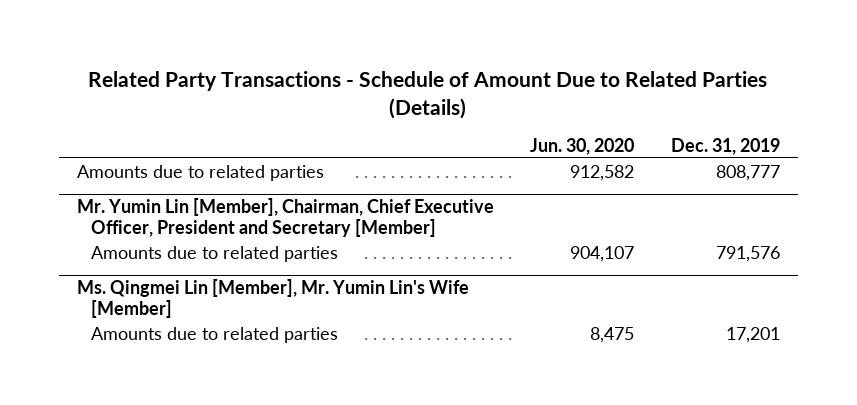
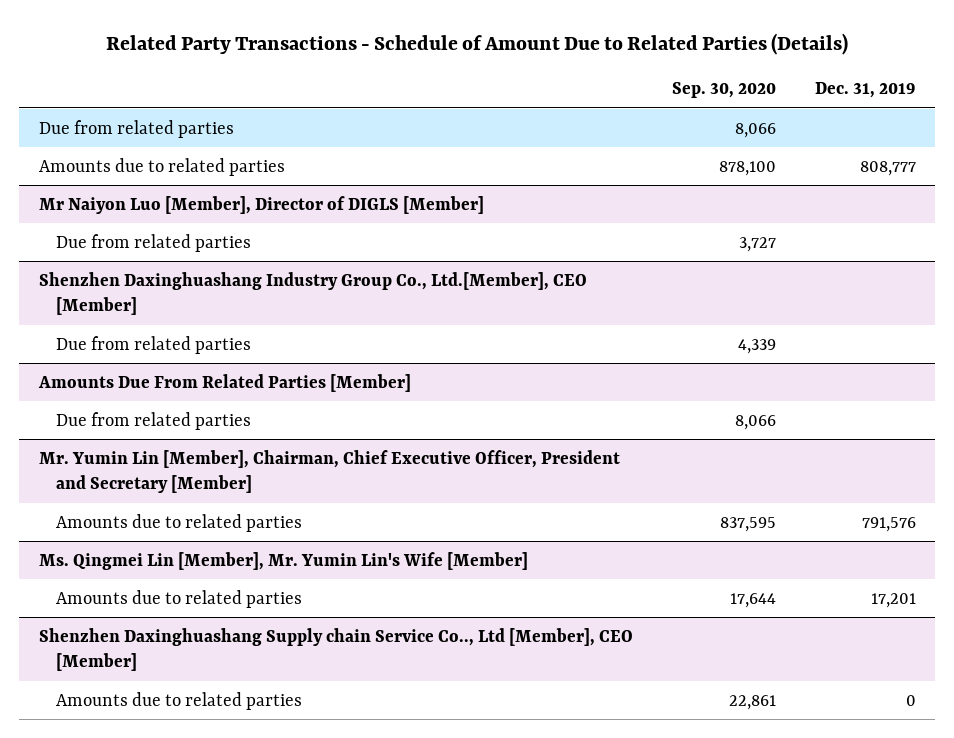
[530,137,635,155] Jun. 30, 2020 -> none
none -> [671,82,776,99] Sep. 30, 2020
none -> [38,119,234,138] Due from related parties
none -> [38,195,484,214] Mr Naiyon Luo [Member], Director of DIGLS [Member]
none -> [56,233,252,252] Due from related parties
none -> [38,271,587,316] Shenzhen Daxinghuashang Industry Group Co., Ltd.[Member], CEO [Member]
none -> [56,335,252,354] Due from related parties
none -> [37,373,411,392] Amounts Due From Related Parties [Member]
none -> [56,411,252,430] Due from related parties
none -> [38,627,633,672] Shenzhen Daxinghuashang Supply chain Service Co.., Ltd [Member], CEO [Member]
none -> [56,691,303,710] Amounts due to related parties

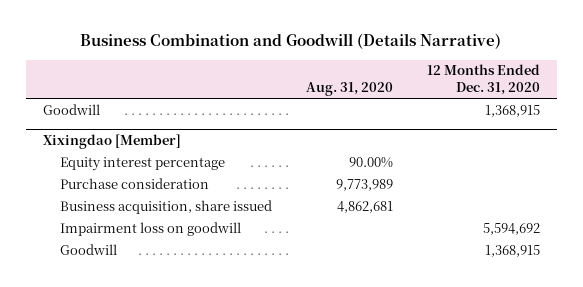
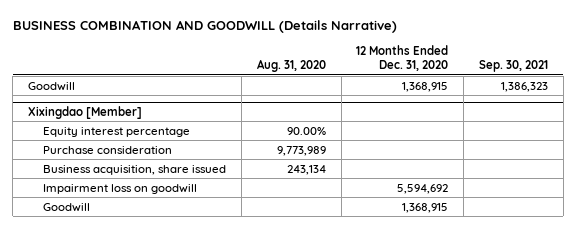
[80,33,502,50] Business Combination and Goodwill (Details Narrative) -> [12,20,397,34] BUSINESS COMBINATION AND GOODWILL (Details Narrative)
none -> [479,60,549,73] Sep. 30, 2021
[336,200,393,213] 4,862,681 -> [286,164,326,175] 243,134

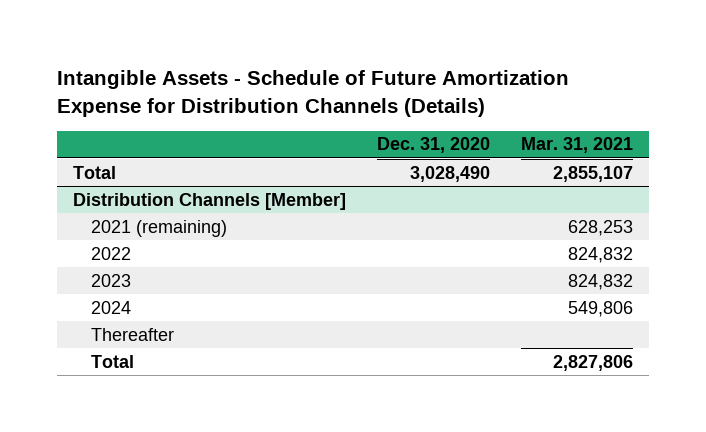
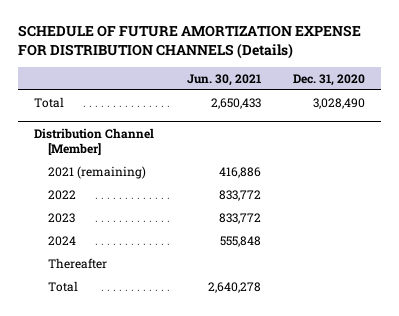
[57,69,570,117] Intangible Assets - Schedule of Future Amortization Expense for Distribution Channels (Details) -> [17,25,361,59] SCHEDULE OF FUTURE AMORTIZATION EXPENSE FOR DISTRIBUTION CHANNELS (Details)
[521,137,634,154] Mar. 31, 2021 -> none
none -> [186,73,261,86] Jun. 30, 2021
[72,192,346,210] Distribution Channels [Member] -> [33,127,154,155] Distribution Channel [Member]

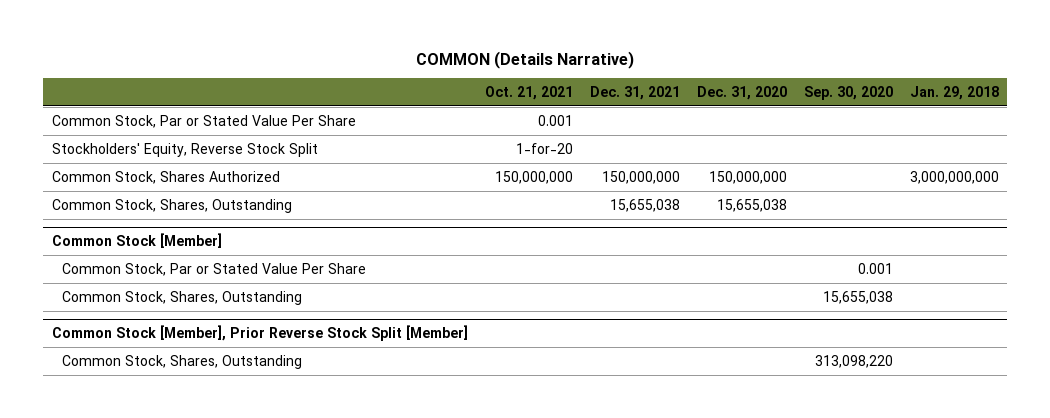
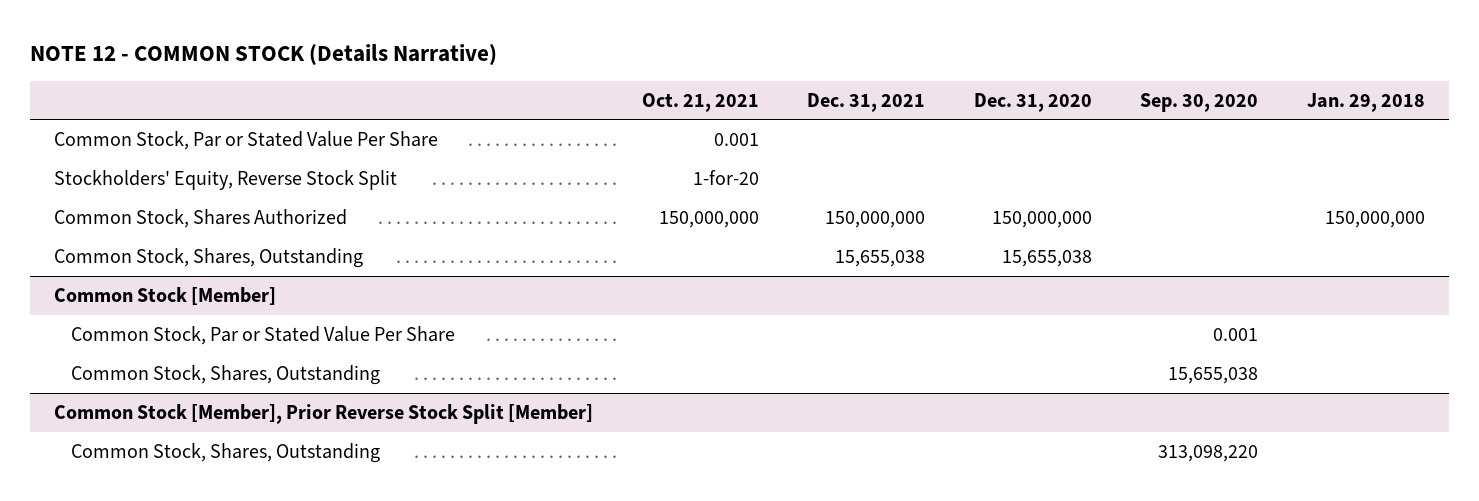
[416,50,635,69] COMMON (Details Narrative) -> [29,43,497,66] NOTE 12 - COMMON STOCK (Details Narrative)
[909,170,999,184] 3,000,000,000 -> [1324,210,1425,228] 150,000,000

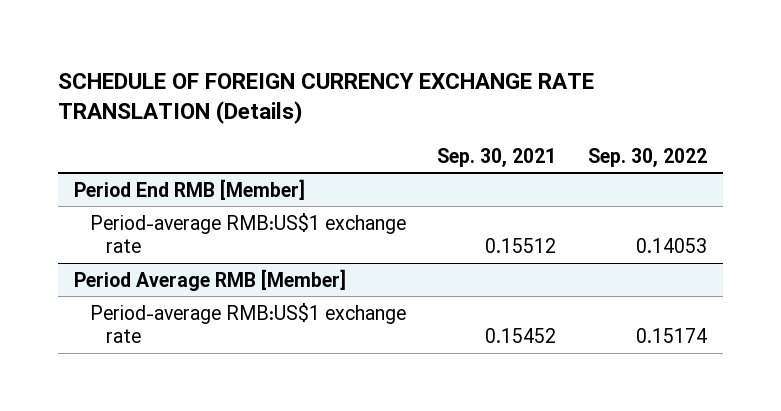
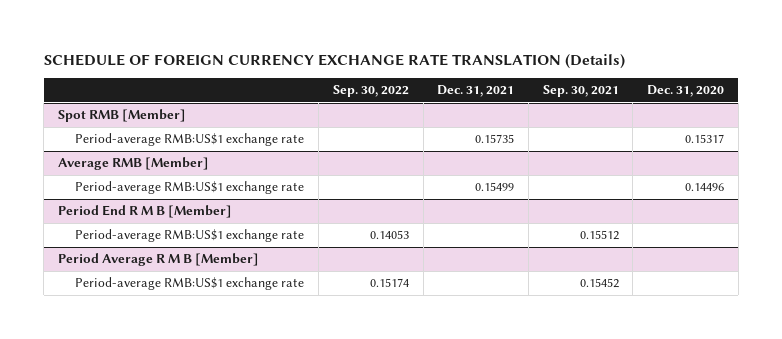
none -> [437,85,515,98] Dec. 31, 2021
none -> [646,85,724,98] Dec. 31, 2020
none -> [58,109,187,123] Spot RMB [Member]
none -> [75,133,305,147] Period-average RMB:US$1 exchange rate
none -> [58,157,210,171] Average RMB [Member]
none -> [75,181,305,195] Period-average RMB:US$1 exchange rate
[73,178,305,200] Period End RMB [Member] -> [58,205,233,219] Period End R M B [Member]
[73,268,346,291] Period Average RMB [Member] -> [58,253,260,267] Period Average R M B [Member]

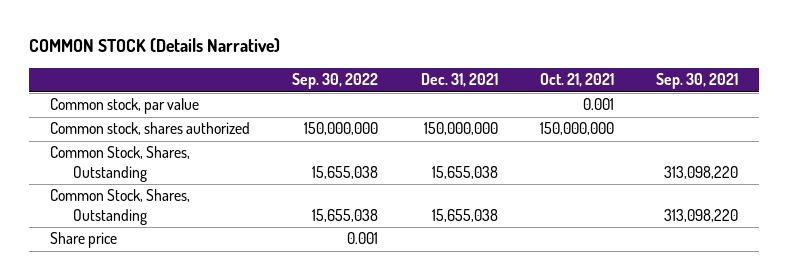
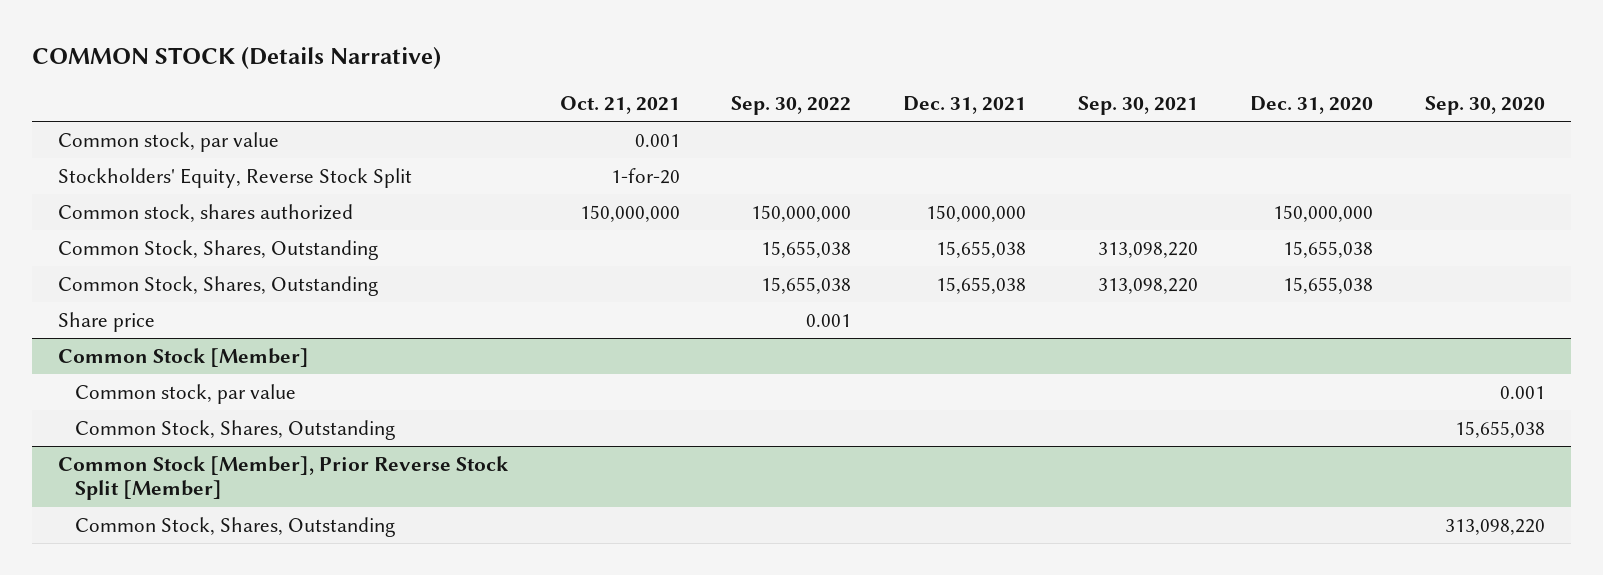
none -> [1249,95,1373,114] Dec. 31, 2020
none -> [1424,95,1545,115] Sep. 30, 2020
none -> [57,167,412,188] Stockholders' Equity, Reverse Stock Split
none -> [57,347,309,367] Common Stock [Member]
none -> [74,383,296,404] Common stock, par value
none -> [74,419,395,440] Common Stock, Shares, Outstanding
none -> [57,455,509,501] Common Stock [Member], Prior Reverse Stock Split [Member]
none -> [74,516,395,537] Common Stock, Shares, Outstanding

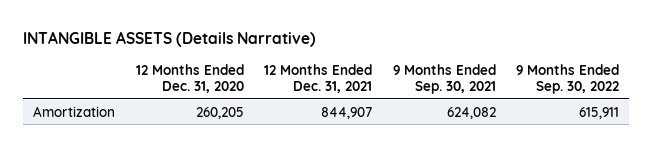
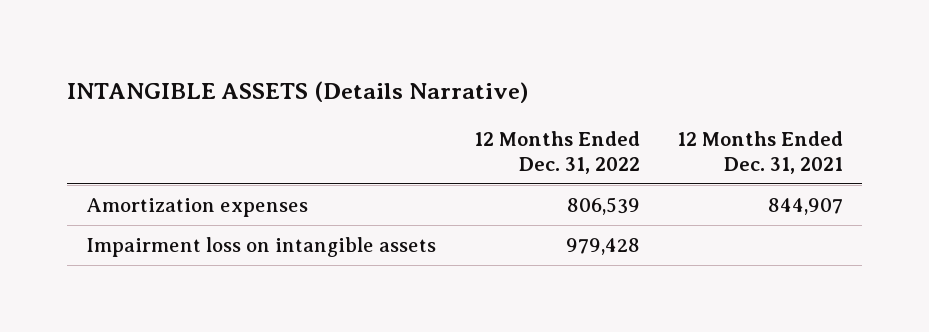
[135,63,244,94] 12 Months Ended Dec. 31, 2020 -> none
[392,63,496,95] 9 Months Ended Sep. 30, 2021 -> none
[516,63,620,95] 9 Months Ended Sep. 30, 2022 -> none
none -> [473,131,640,175] 12 Months Ended Dec. 31, 2022
[33,105,116,117] Amortization -> [85,197,308,217] Amortization expenses
none -> [85,236,436,257] Impairment loss on intangible assets

